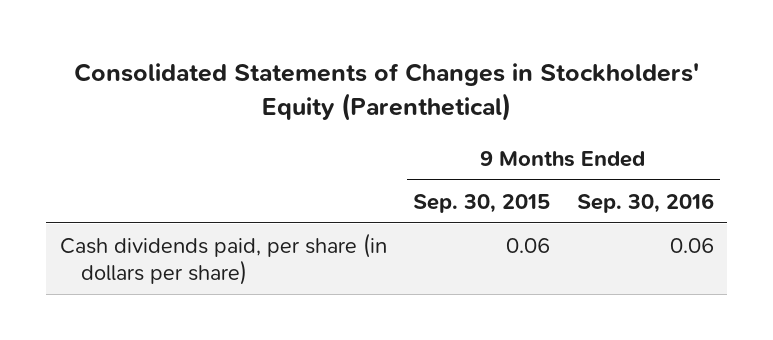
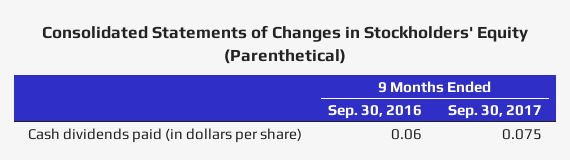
[413,193,551,213] Sep. 30, 2015 -> none
none -> [448,105,543,120] Sep. 30, 2017
[59,233,387,285] Cash dividends paid, per share (in dollars per share) -> [27,128,302,144] Cash dividends paid (in dollars per share)

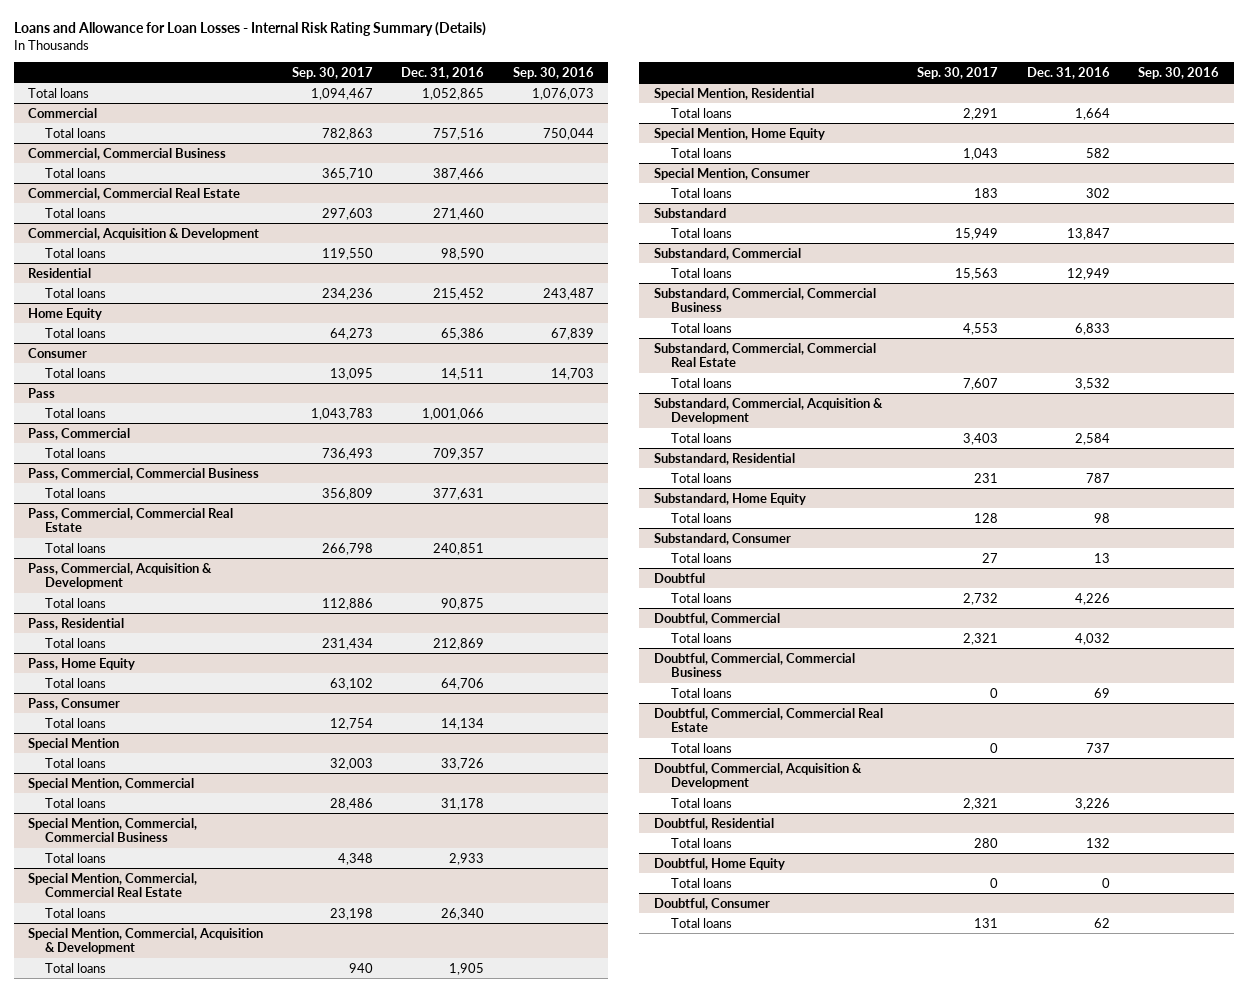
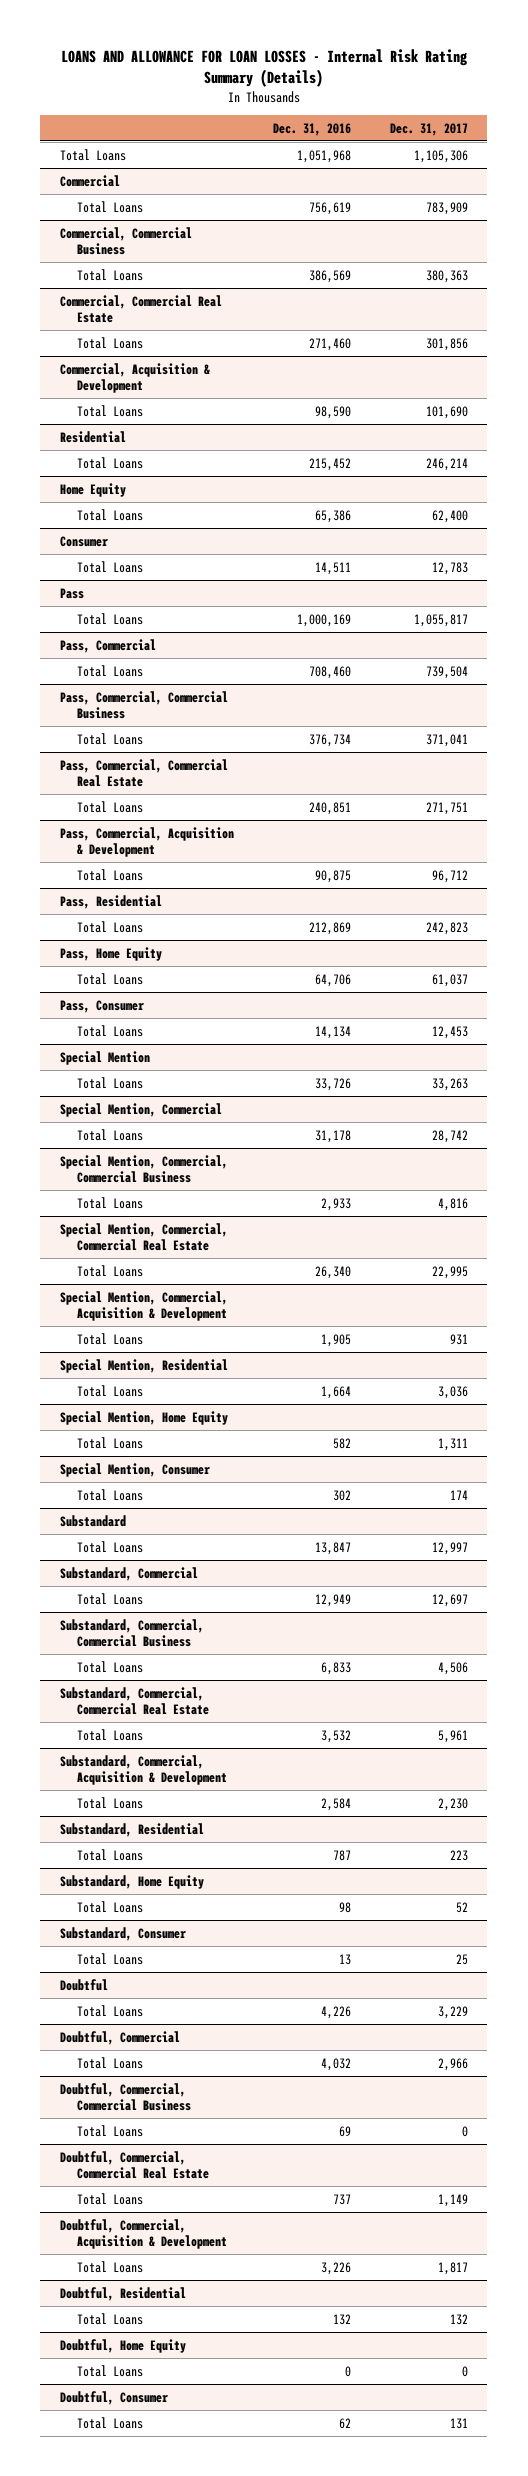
[13,21,486,36] Loans and Allowance for Loan Losses - Internal Risk Rating Summary (Details) -> [60,48,468,88] LOANS AND ALLOWANCE FOR LOAN LOSSES - Internal Risk Rating Summary (Details)
[291,66,373,79] Sep. 30, 2017 -> none
[512,66,594,79] Sep. 30, 2016 -> none
none -> [389,122,468,136] Dec. 31, 2017
[28,87,90,98] Total loans -> [59,148,126,161] Total Loans
[422,87,485,100] 1,052,865 -> [296,149,351,163] 1,051,968
[45,127,107,138] Total loans -> [77,200,144,213] Total Loans
[433,127,485,140] 757,516 -> [308,201,351,215] 756,619
[45,167,107,178] Total loans -> [77,268,144,281] Total Loans
[433,167,485,180] 387,466 -> [308,269,351,283] 386,569
[45,207,107,218] Total loans -> [77,336,144,349] Total Loans
[45,247,107,258] Total loans -> [77,404,144,417] Total Loans
[45,287,107,298] Total loans -> [77,456,144,469] Total Loans
[45,327,107,338] Total loans -> [77,508,144,521] Total Loans
[45,367,107,378] Total loans -> [77,560,144,573] Total Loans
[45,407,107,418] Total loans -> [77,612,144,625] Total Loans
[422,407,485,420] 1,001,066 -> [296,613,351,627] 1,000,169
[45,447,107,458] Total loans -> [77,664,144,677] Total Loans
[433,447,485,460] 709,357 -> [308,665,351,679] 708,460
[45,487,107,498] Total loans -> [77,732,144,745] Total Loans
[433,487,485,500] 377,631 -> [308,733,351,747] 376,734
[45,542,107,553] Total loans -> [77,800,144,813] Total Loans
[45,597,107,608] Total loans -> [77,868,144,881] Total Loans
[45,637,107,648] Total loans -> [77,920,144,933] Total Loans
[45,677,107,688] Total loans -> [77,972,144,985] Total Loans
[45,717,107,728] Total loans -> [77,1024,144,1037] Total Loans
[45,757,107,768] Total loans -> [77,1076,144,1089] Total Loans
[45,797,107,808] Total loans -> [77,1128,144,1141] Total Loans
[45,852,107,863] Total loans -> [77,1196,144,1209] Total Loans
[45,907,107,918] Total loans -> [77,1264,144,1277] Total Loans
[45,962,107,973] Total loans -> [77,1332,144,1345] Total Loans
[670,107,732,118] Total loans -> [77,1384,144,1397] Total Loans
[670,147,732,158] Total loans -> [77,1436,144,1449] Total Loans
[670,187,732,198] Total loans -> [77,1488,144,1501] Total Loans
[670,227,732,238] Total loans -> [77,1540,144,1553] Total Loans
[670,267,732,278] Total loans -> [77,1592,144,1605] Total Loans
[670,322,732,333] Total loans -> [77,1660,144,1673] Total Loans
[670,377,732,388] Total loans -> [77,1728,144,1741] Total Loans
[670,432,732,443] Total loans -> [77,1796,144,1809] Total Loans
[670,472,732,483] Total loans -> [77,1848,144,1861] Total Loans
[670,512,732,523] Total loans -> [77,1900,144,1913] Total Loans
[670,552,732,563] Total loans -> [77,1952,144,1965] Total Loans
[670,592,732,603] Total loans -> [77,2004,144,2017] Total Loans
[670,632,732,643] Total loans -> [77,2056,144,2069] Total Loans
[670,687,732,698] Total loans -> [77,2124,144,2137] Total Loans
[670,742,732,753] Total loans -> [77,2192,144,2205] Total Loans
[670,797,732,808] Total loans -> [77,2260,144,2273] Total Loans
[670,837,732,848] Total loans -> [77,2312,144,2325] Total Loans
[670,877,732,888] Total loans -> [77,2364,144,2377] Total Loans
[670,917,732,928] Total loans -> [77,2416,144,2429] Total Loans

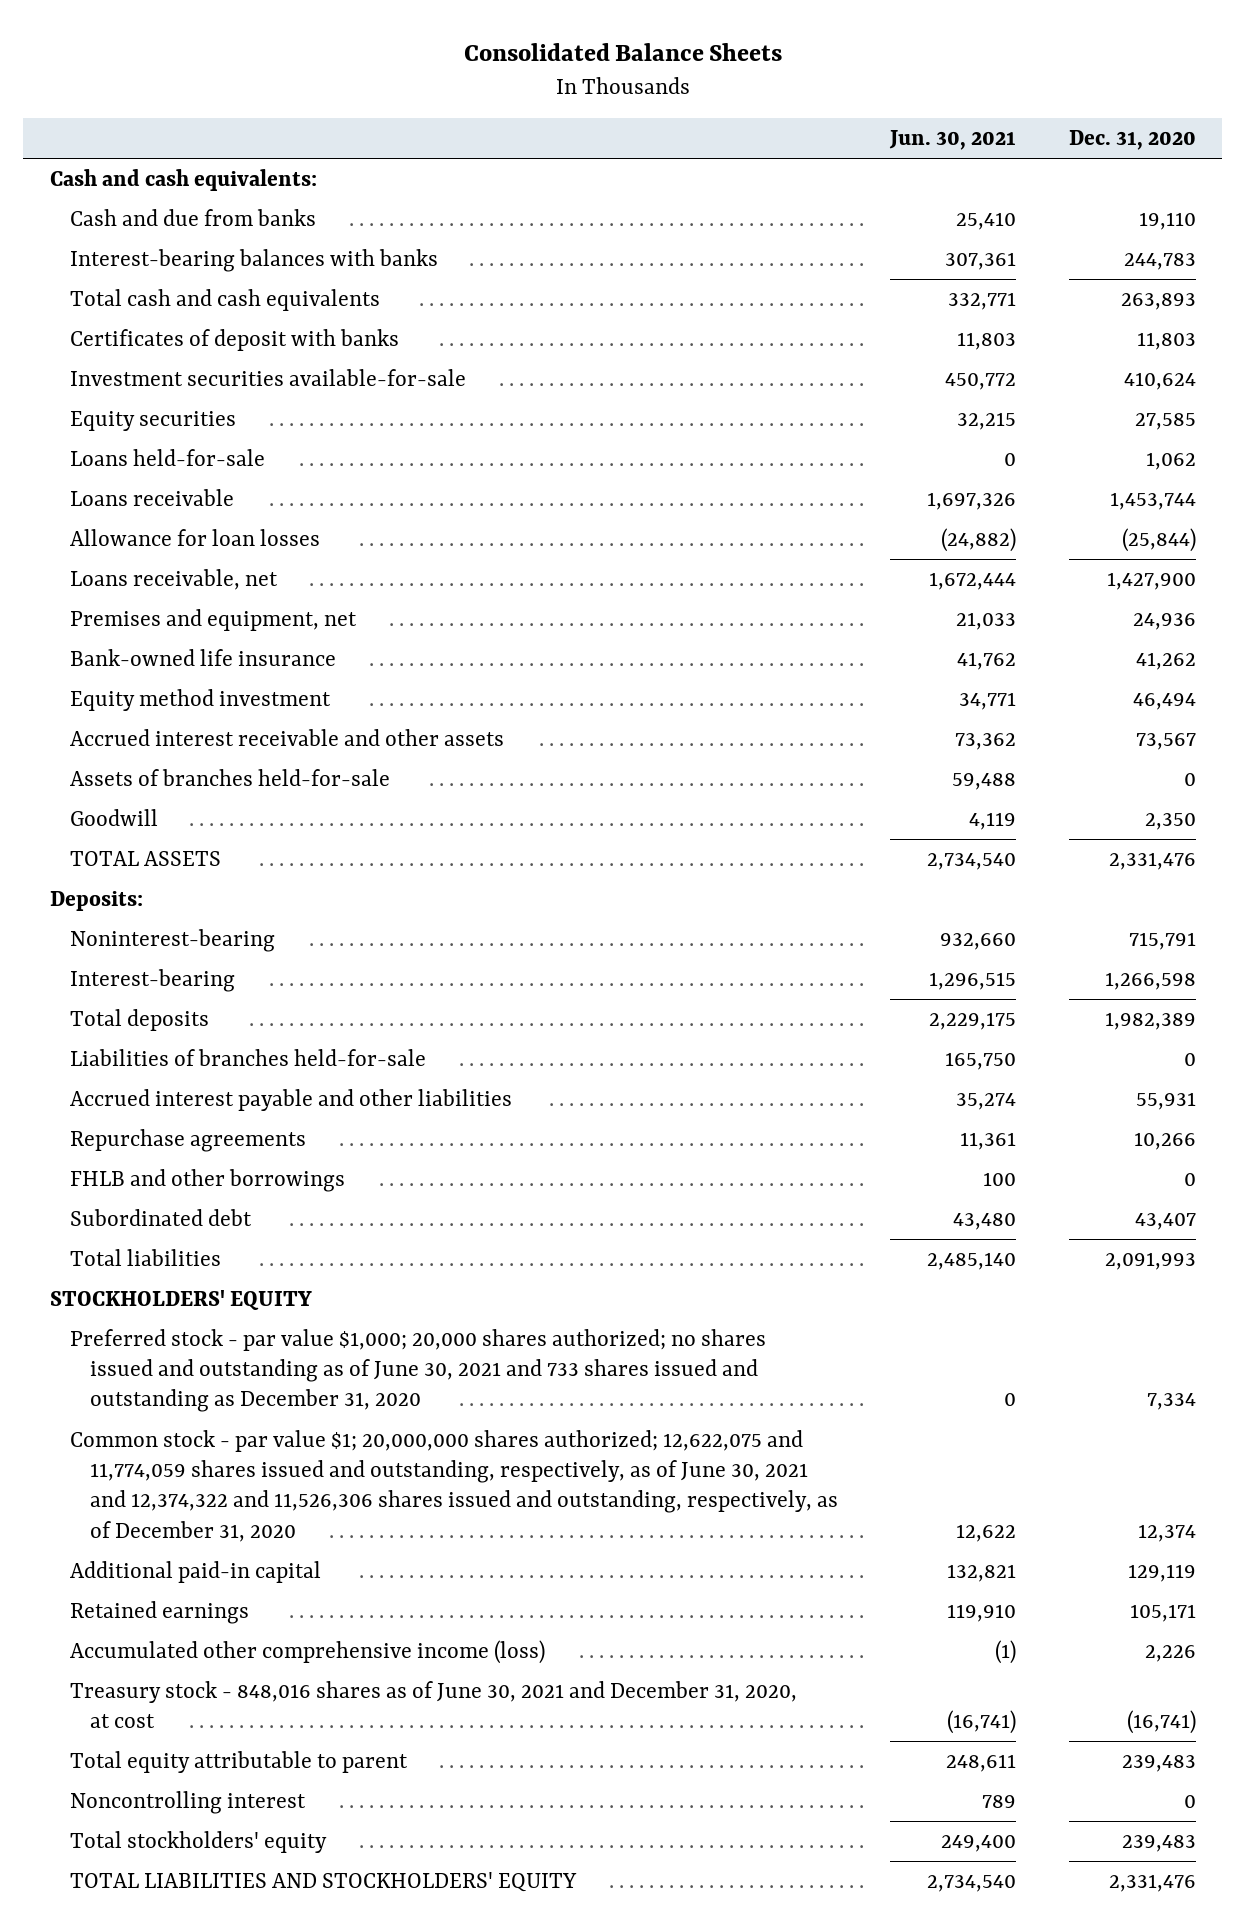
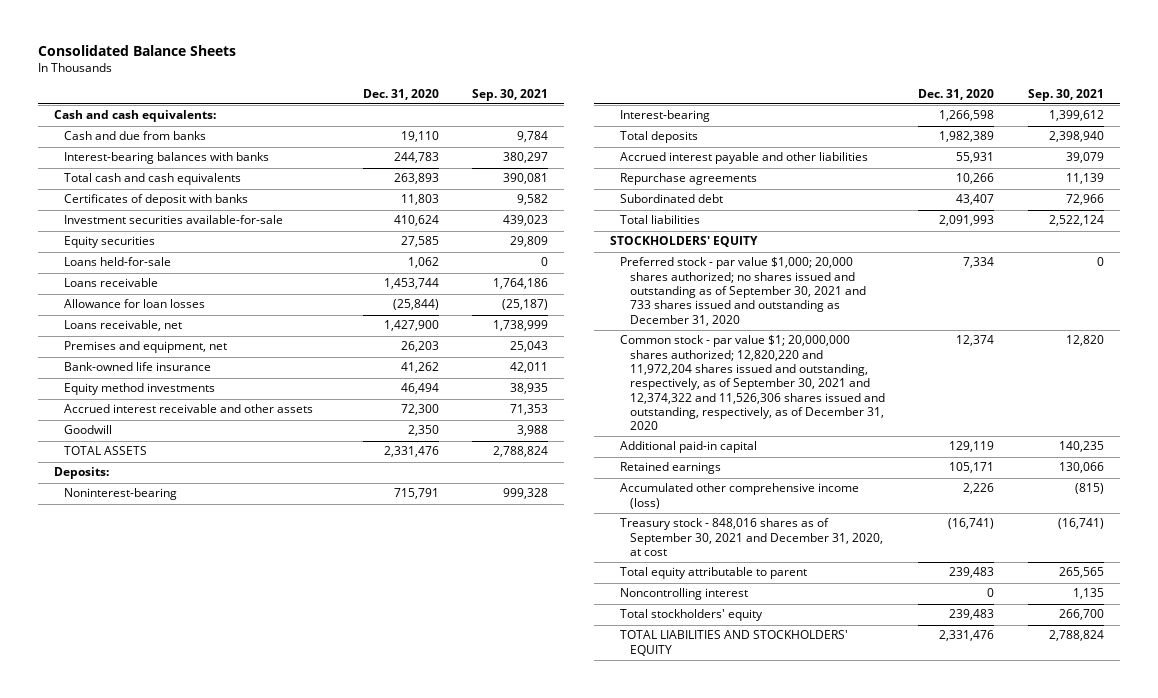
[889,130,1017,151] Jun. 30, 2021 -> none
none -> [471,88,548,101] Sep. 30, 2021
[1132,613,1196,631] 24,936 -> [400,341,439,353] 26,203
[69,769,390,787] Assets of branches held-for-sale -> none
[69,689,331,712] Equity method investment -> [64,383,216,396] Equity method investments
[1135,733,1196,751] 73,567 -> [400,404,439,416] 72,300
[69,1049,426,1067] Liabilities of branches held-for-sale -> none
[69,1169,345,1193] FHLB and other borrowings -> none
[69,1329,766,1413] Preferred stock - par value $1,000; 20,000 shares authorized; no shares issued and outstanding as of June 30, 2021 and 733 shares issued and outstanding as December 31, 2020 -> [620,257,867,326] Preferred stock - par value $1,000; 20,000 shares authorized; no shares issued and outstanding as of September 30, 2021 and 733 shares issued and outstanding as December 31, 2020
[69,1430,838,1542] Common stock - par value $1; 20,000,000 shares authorized; 12,622,075 and 11,774,059 shares issued and outstanding, respectively, as of June 30, 2021 and 12,374,322 and 11,526,306 shares issued and outstanding, respectively, as of December 31, 2020 -> [620,335,886,431] Common stock - par value $1; 20,000,000 shares authorized; 12,820,220 and 11,972,204 shares issued and outstanding, respectively, as of September 30, 2021 and 12,374,322 and 11,526,306 shares issued and outstanding, respectively, as of December 31, 2020
[69,1681,797,1729] Treasury stock - 848,016 shares as of June 30, 2021 and December 31, 2020, at cost -> [620,518,884,557] Treasury stock - 848,016 shares as of September 30, 2021 and December 31, 2020, at cost

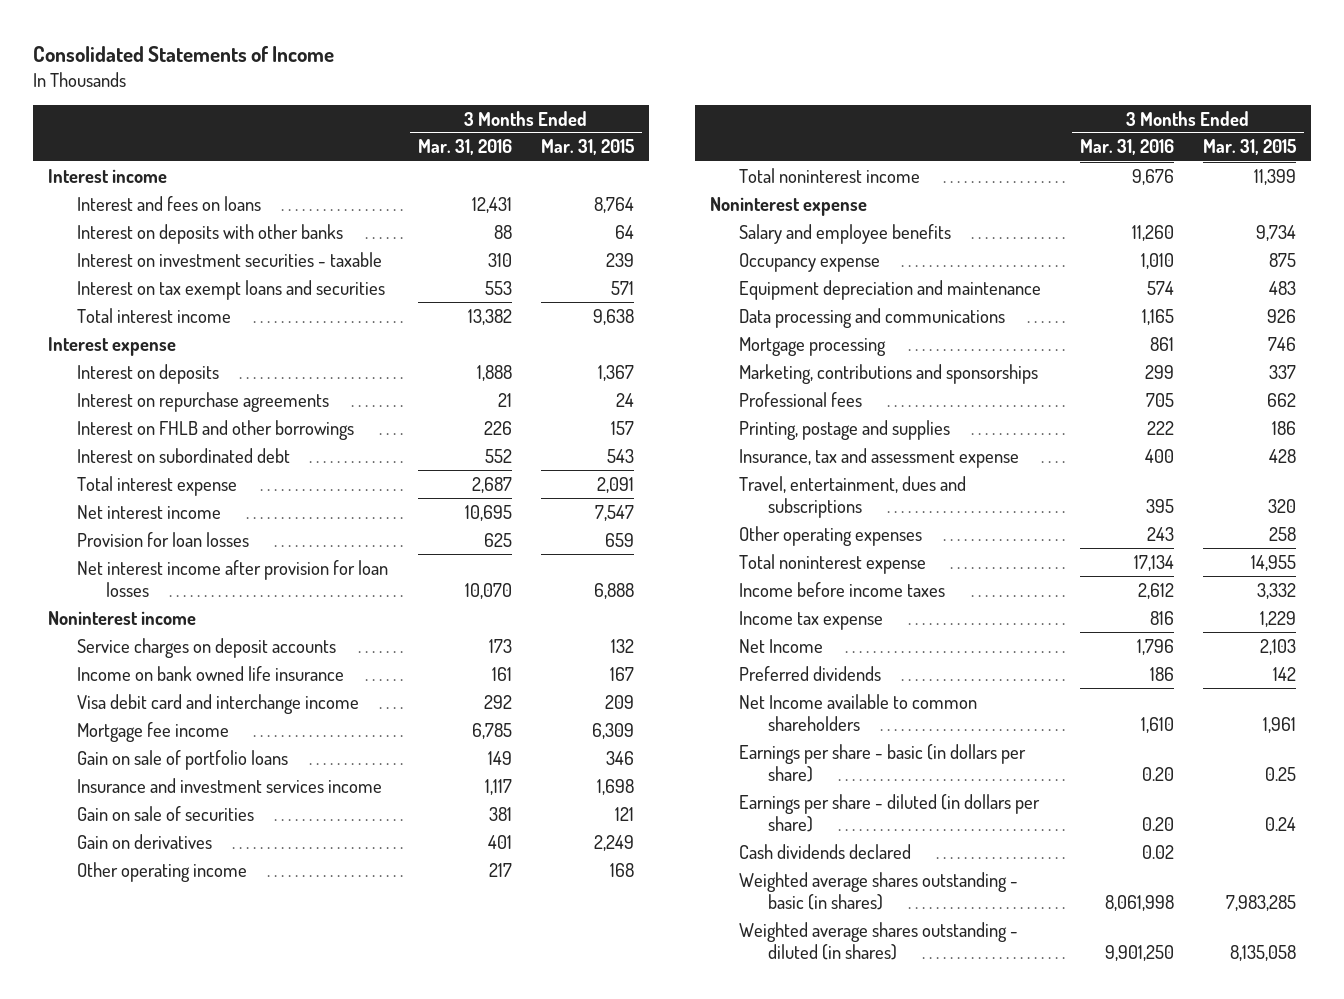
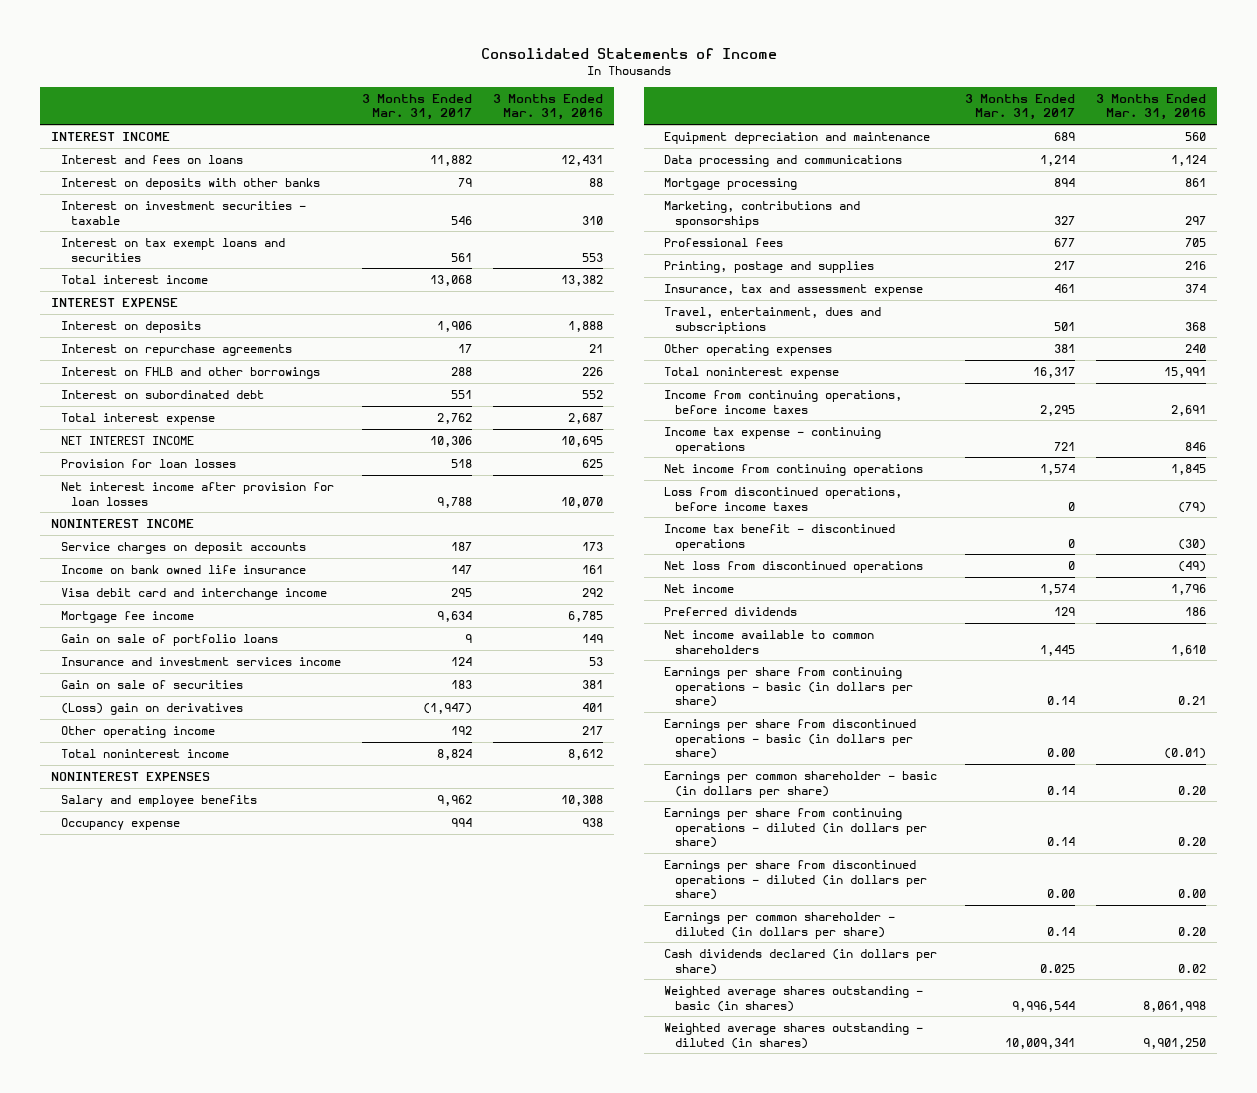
[541,139,635,156] Mar. 31, 2015 -> none
none -> [362,93,473,121] 3 Months Ended Mar. 31, 2017
[48,168,168,183] Interest income -> [50,131,170,141] INTEREST INCOME
[48,336,177,356] Interest expense -> [50,297,178,307] INTEREST EXPENSE
[77,504,222,519] Net interest income -> [61,435,195,445] NET INTEREST INCOME
[48,610,197,625] Noninterest income -> [50,518,194,528] NONINTEREST INCOME
[484,778,512,795] 1,117 -> [589,656,604,666] 53
[77,833,213,849] Gain on derivatives -> [61,702,244,715] (Loss) gain on derivatives
[1131,168,1174,185] 9,676 -> [568,748,604,760] 8,612
[710,196,868,216] Noninterest expense -> [50,771,210,781] NONINTEREST EXPENSES
[1131,224,1174,241] 11,260 -> [561,794,604,806] 10,308
[1140,252,1174,269] 1,010 -> [582,817,604,827] 938
[1146,280,1174,295] 574 -> [1185,131,1207,141] 560
[1141,308,1174,325] 1,165 -> [1171,154,1207,166] 1,124
[1144,364,1174,379] 299 -> [1185,215,1207,225] 297
[1146,420,1174,435] 222 -> [1185,260,1207,270] 216
[1144,448,1174,463] 400 -> [1185,283,1207,293] 374
[1145,499,1174,514] 395 -> [1185,321,1207,331] 368
[1146,526,1174,541] 243 -> [1185,343,1207,353] 240
[1133,554,1174,571] 17,134 -> [1164,366,1207,378] 15,991
[738,581,945,597] Income before income taxes -> [664,389,903,414] Income from continuing operations, before income taxes
[1137,582,1174,599] 2,612 -> [1171,404,1207,416] 2,691
[738,610,883,630] Income tax expense -> [664,426,882,454] Income tax expense - continuing operations
[1149,610,1174,625] 816 -> [1185,441,1207,451] 846
none -> [664,463,924,476] Net income from continuing operations
none -> [664,486,903,511] Loss from discontinued operations, before income taxes
none -> [664,523,896,551] Income tax benefit - discontinued operations
none -> [664,560,924,573] Net loss from discontinued operations
[738,638,823,653] Net Income -> [664,583,735,593] Net income
[738,843,911,859] Cash dividends declared -> none
[738,693,977,732] Net Income available to common shareholders -> [664,629,875,654] Net income available to common shareholders
none -> [664,666,913,708] Earnings per share from continuing operations - basic (in dollars per share)
none -> [664,718,917,760] Earnings per share from discontinued operations - basic (in dollars per share)
[738,743,1026,783] Earnings per share - basic (in dollars per share) -> [664,770,938,798] Earnings per common shareholder - basic (in dollars per share)
none -> [664,807,927,849] Earnings per share from continuing operations - diluted (in dollars per share)
none -> [664,859,927,901] Earnings per share from discontinued operations - diluted (in dollars per share)
[738,793,1040,833] Earnings per share - diluted (in dollars per share) -> [664,911,896,939] Earnings per common shareholder - diluted (in dollars per share)
none -> [664,948,938,975] Cash dividends declared (in dollars per share)

